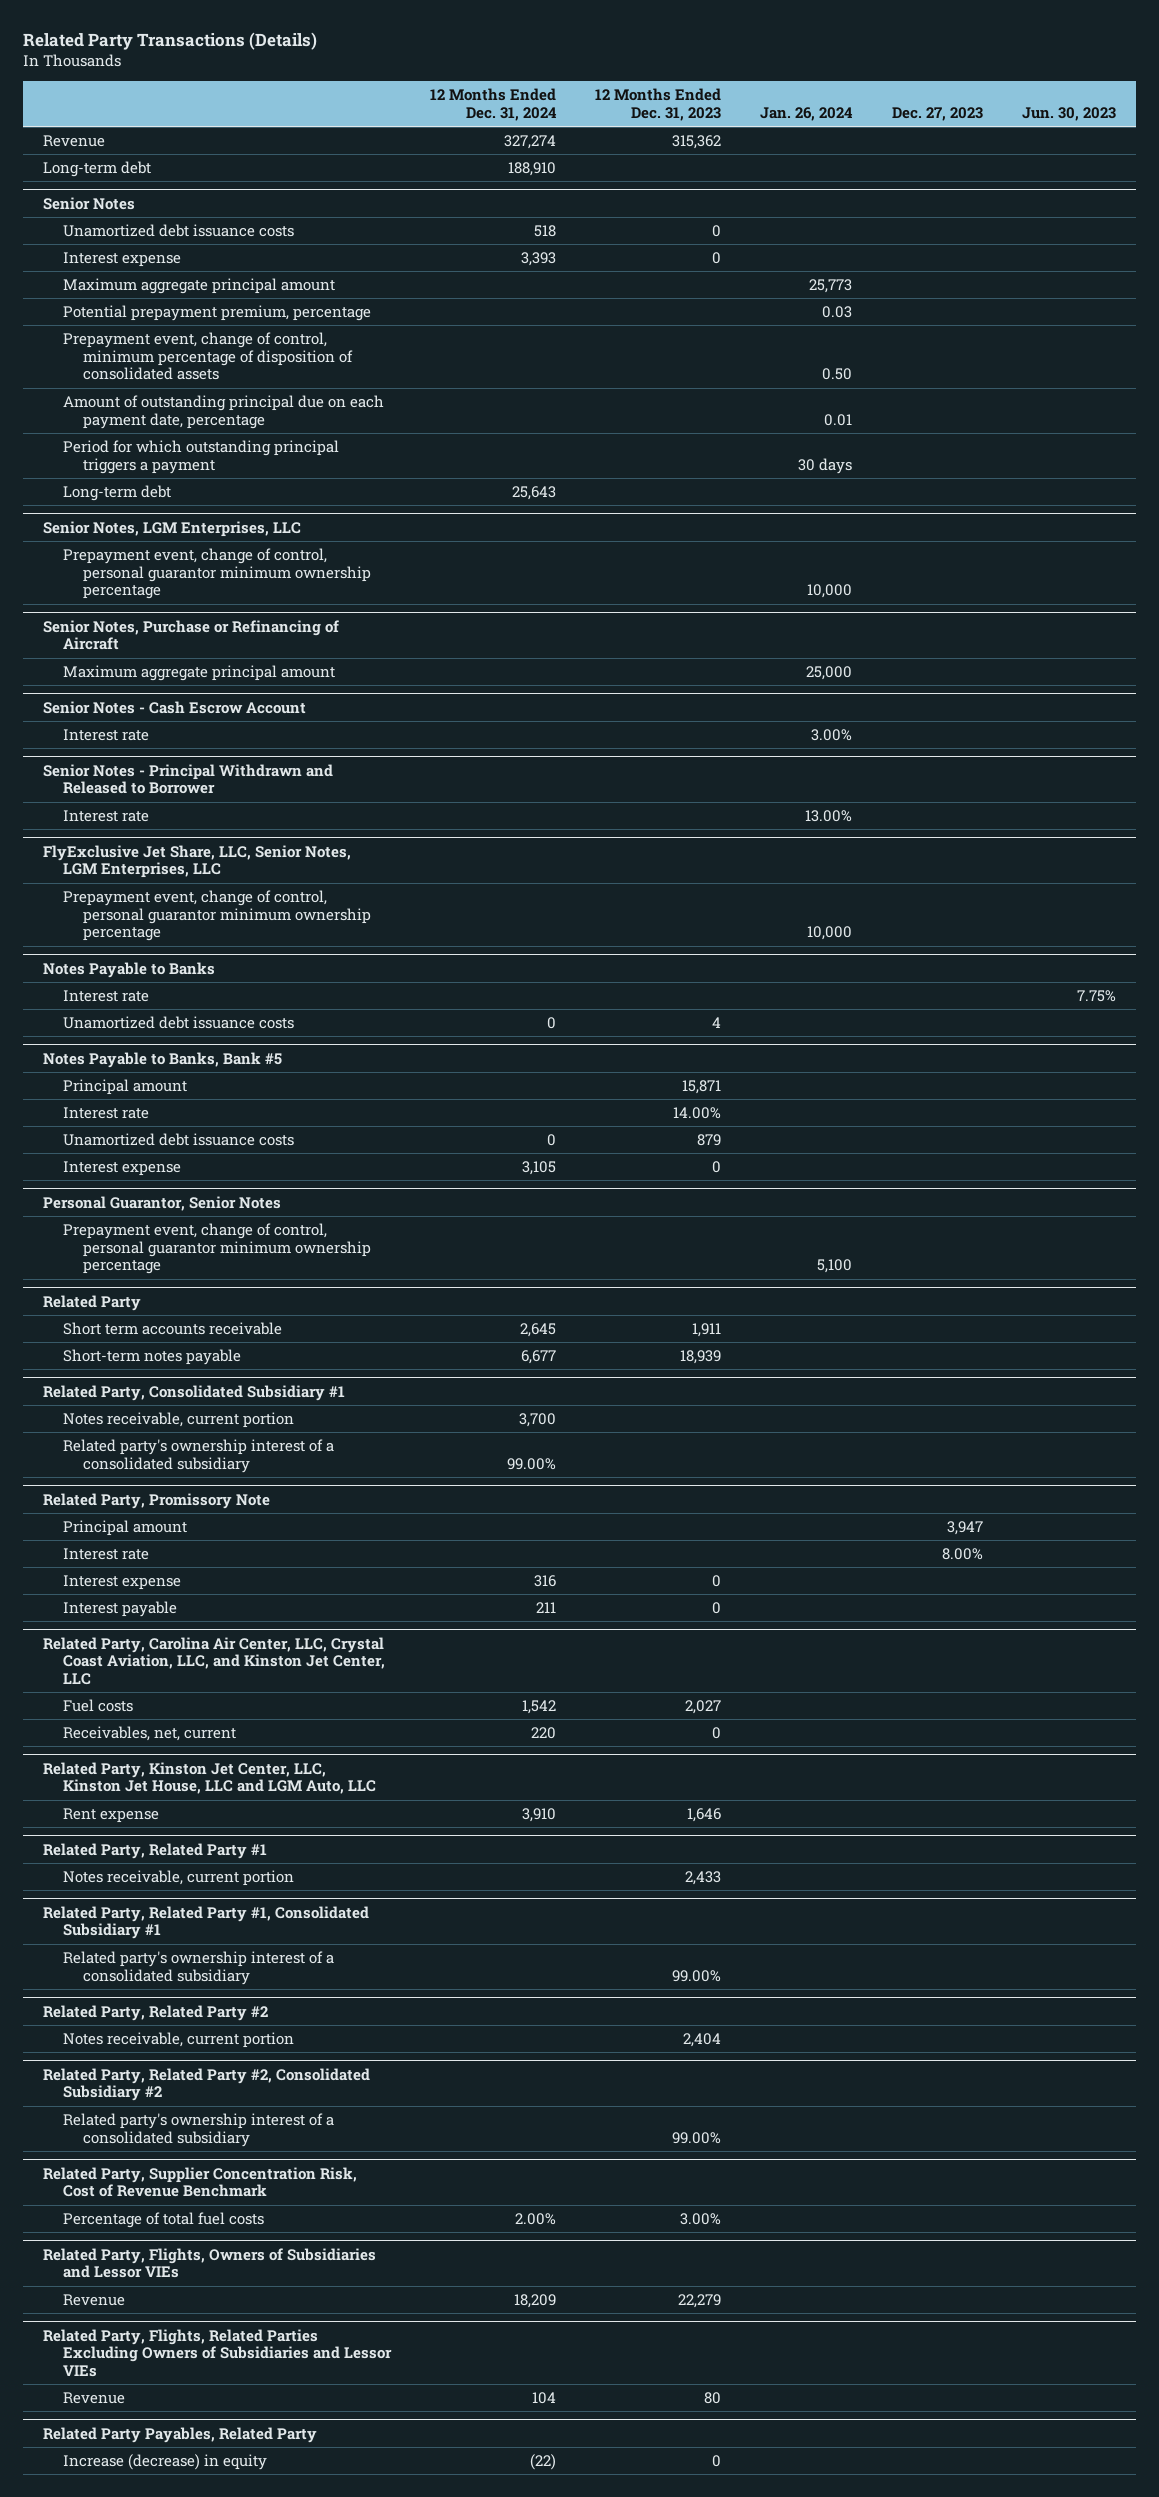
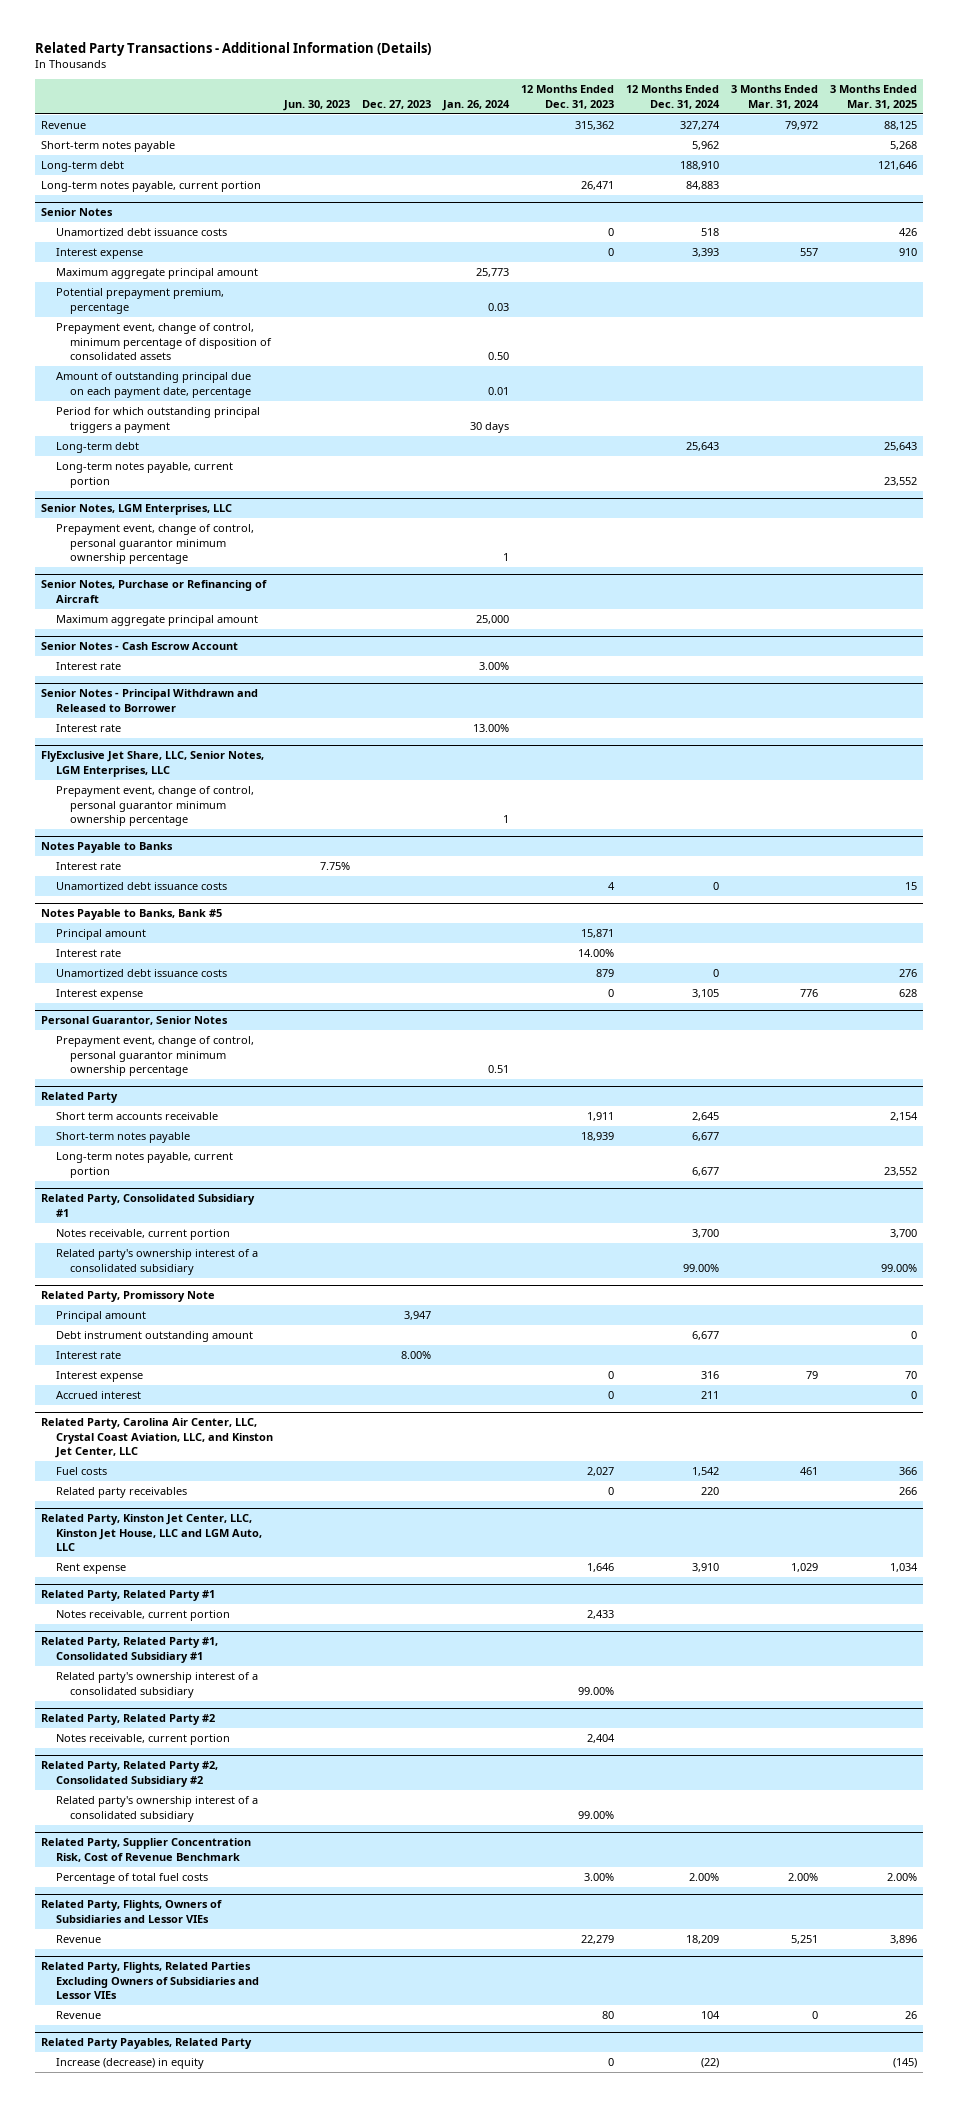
[23,32,318,51] Related Party Transactions (Details) -> [35,41,432,56] Related Party Transactions - Additional Information (Details)
none -> [730,85,819,109] 3 Months Ended Mar. 31, 2024
none -> [829,85,917,109] 3 Months Ended Mar. 31, 2025
none -> [41,141,176,153] Short-term notes payable
none -> [41,181,262,193] Long-term notes payable, current portion
none -> [55,462,233,488] Long-term notes payable, current portion
[807,584,853,599] 10,000 -> [503,553,510,562] 1
[807,926,853,941] 10,000 -> [503,815,510,824] 1
[817,1259,853,1274] 5,100 -> [488,1065,510,1074] 0.51
none -> [55,1152,233,1178] Long-term notes payable, current portion
none -> [55,1331,253,1343] Debt instrument outstanding amount
[62,1601,177,1618] Interest payable -> [55,1391,141,1400] Accrued interest
[62,1726,236,1742] Receivables, net, current -> [55,1487,187,1499] Related party receivables

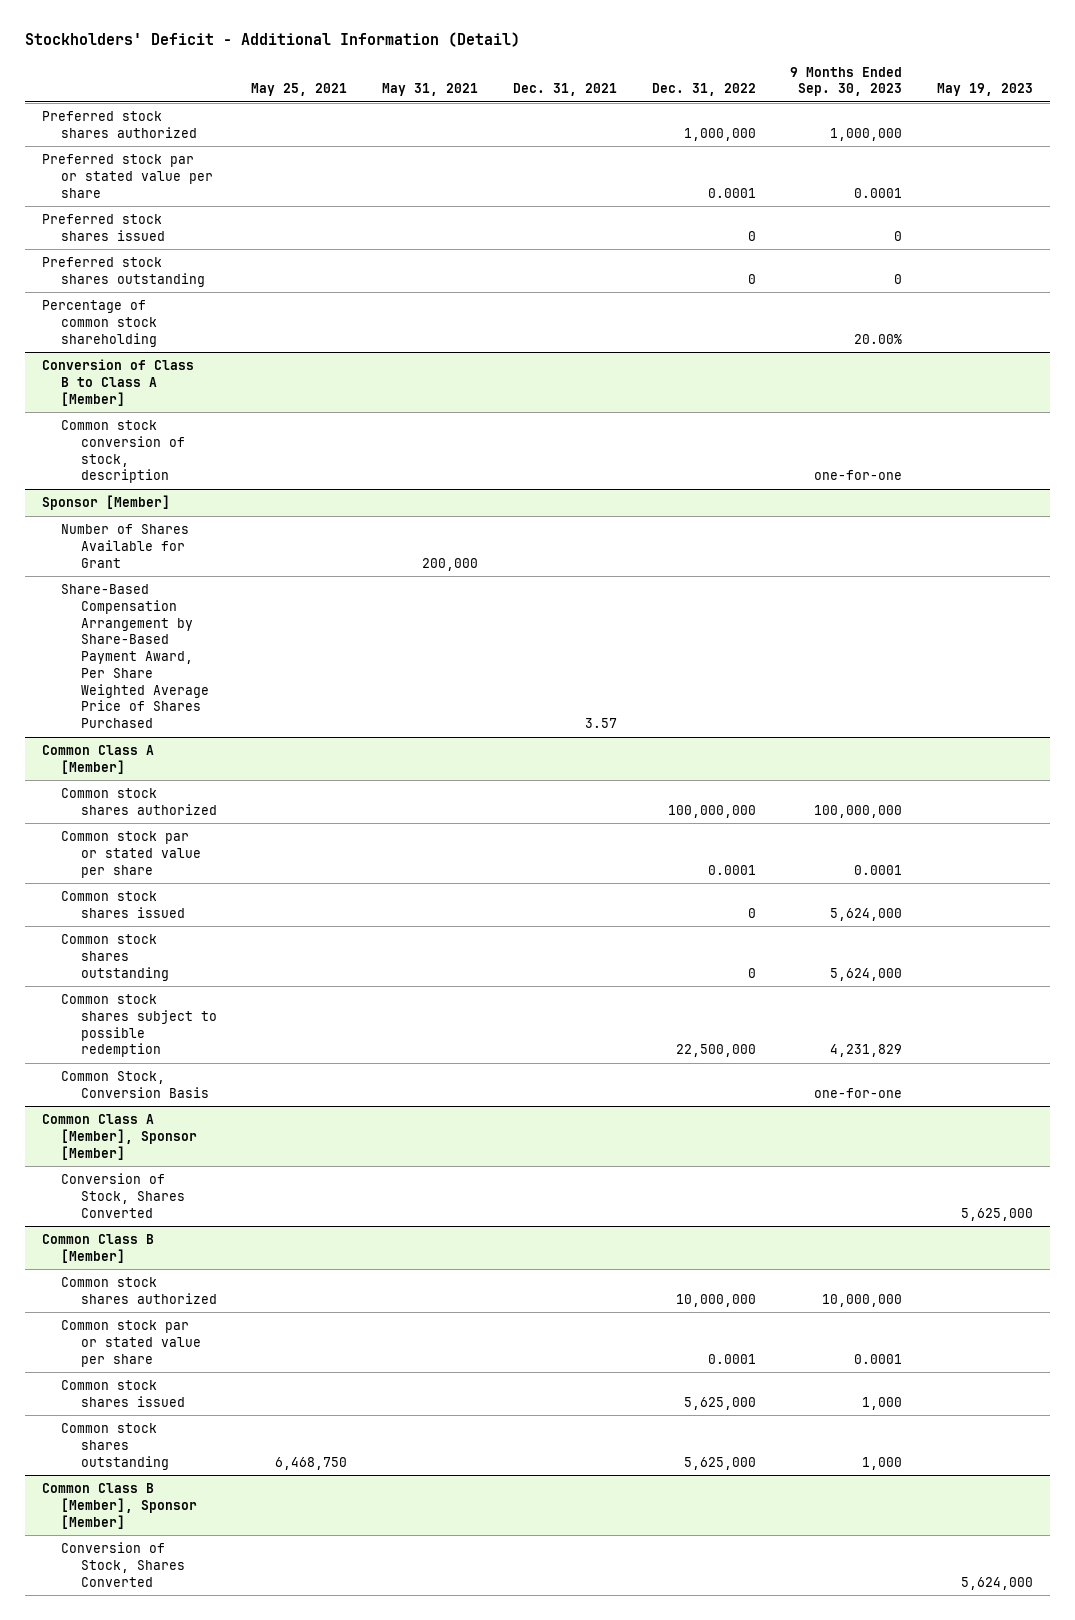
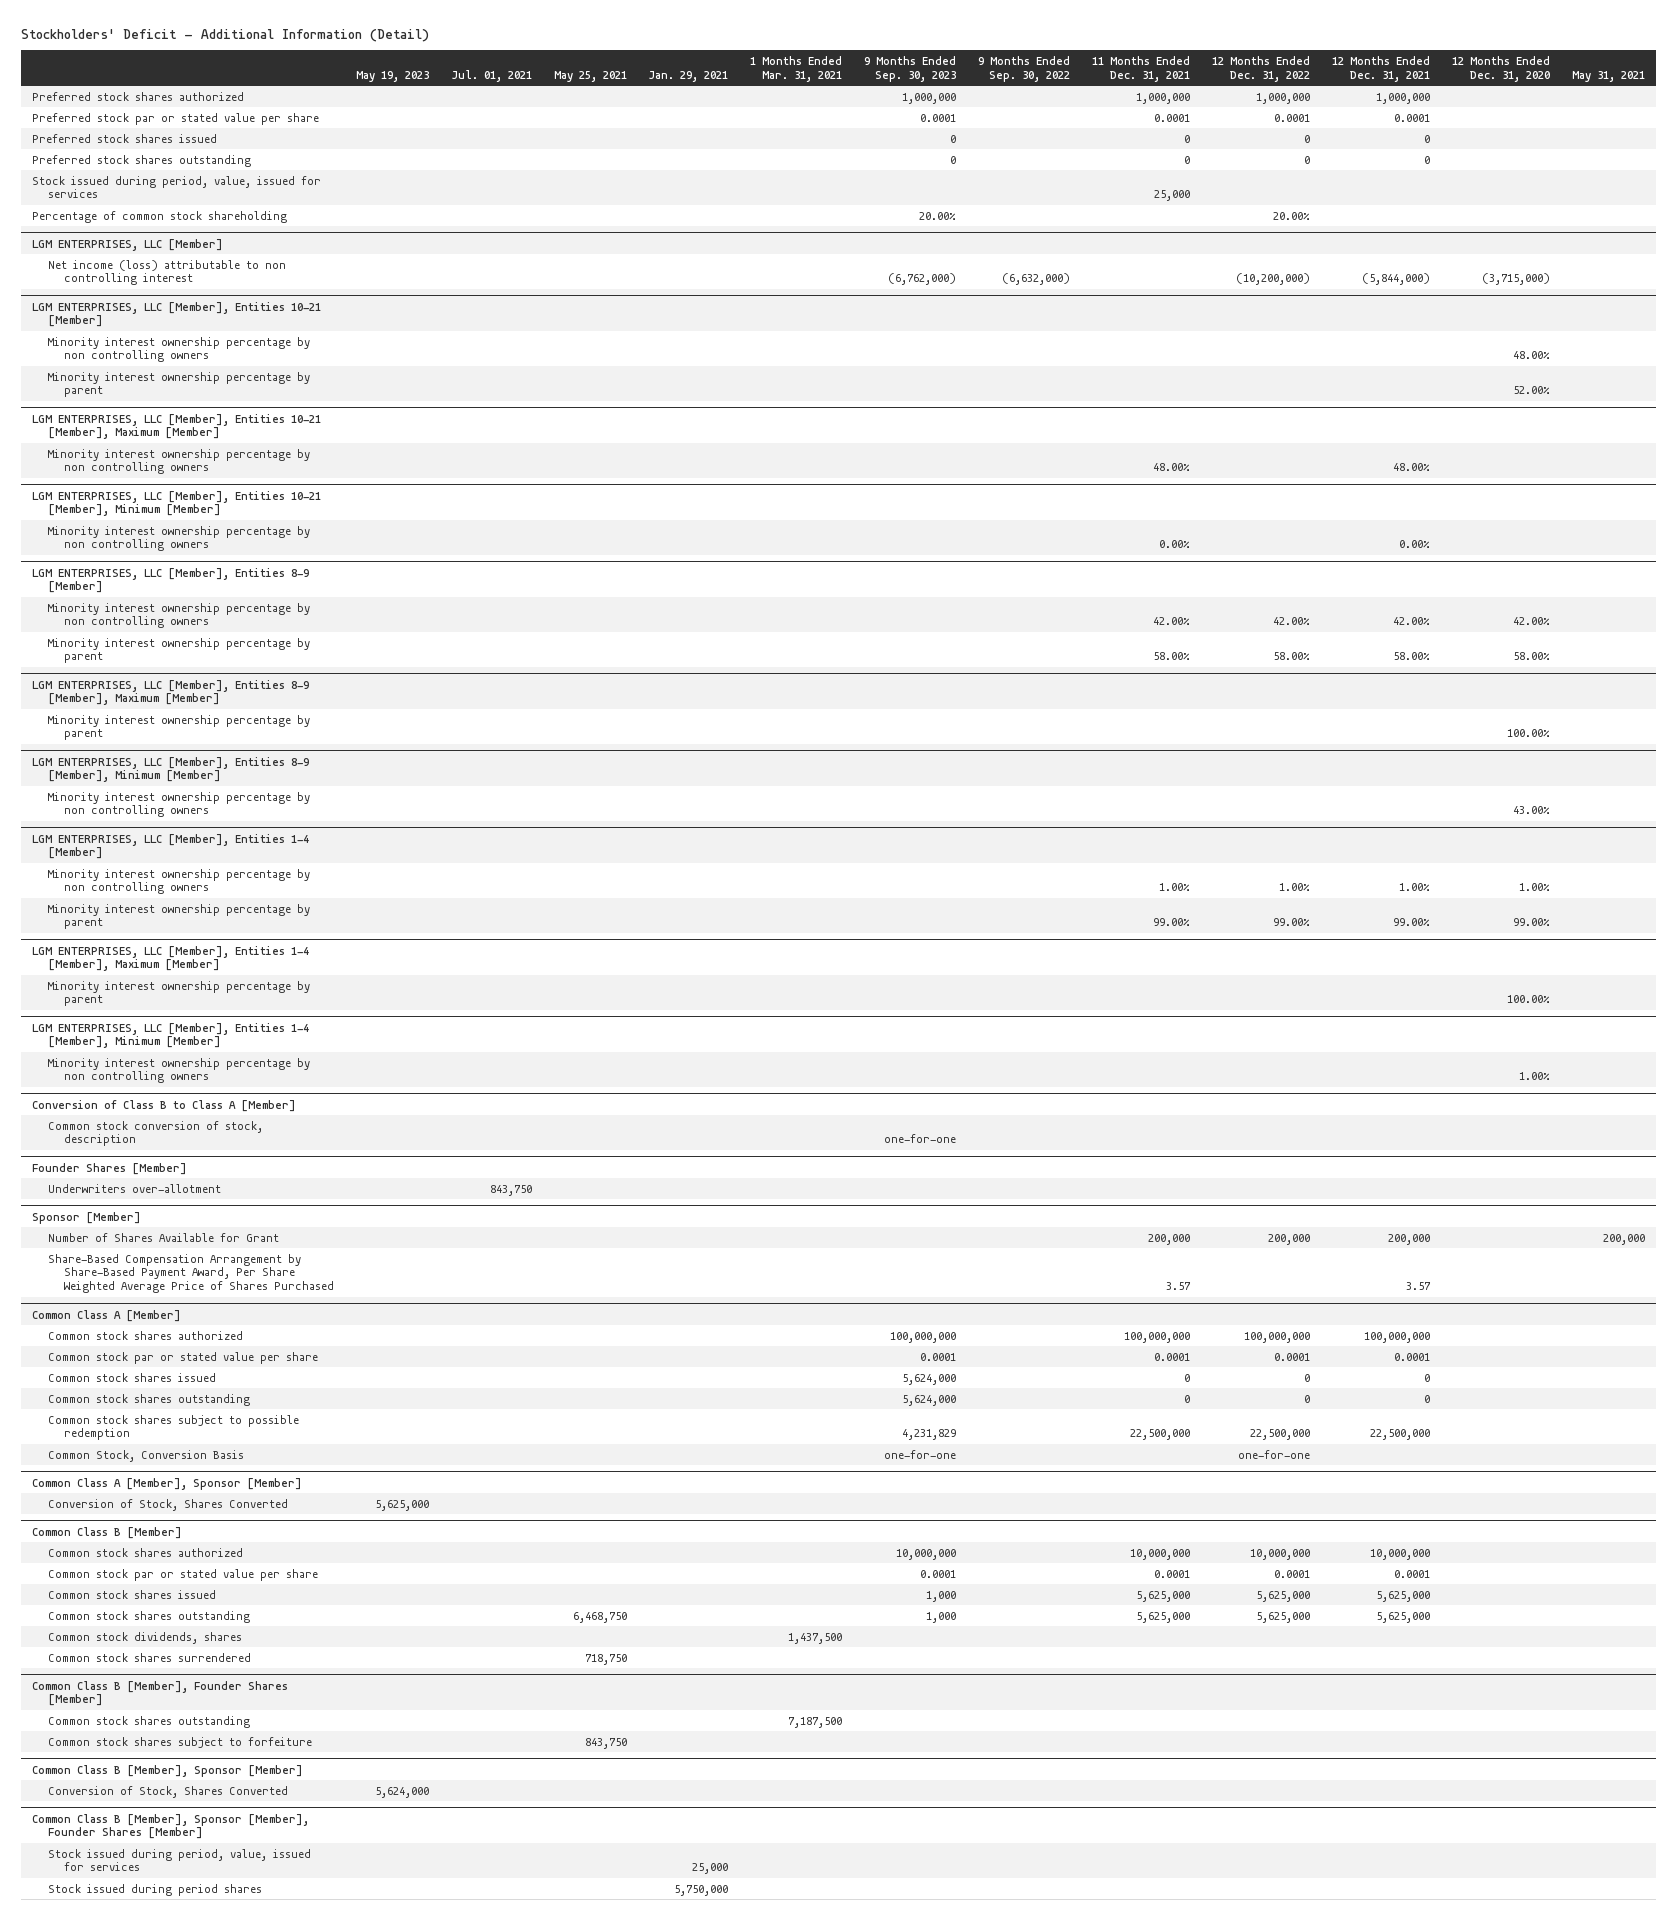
[512,83,617,97] Dec. 31, 2021 -> none
[651,83,756,97] Dec. 31, 2022 -> none
none -> [450,69,532,82] Jul. 01, 2021
none -> [648,70,729,82] Jan. 29, 2021
none -> [750,55,843,82] 1 Months Ended Mar. 31, 2021
none -> [978,55,1071,82] 9 Months Ended Sep. 30, 2022
none -> [1092,55,1191,82] 11 Months Ended Dec. 31, 2021
none -> [1211,55,1310,82] 12 Months Ended Dec. 31, 2022
none -> [1331,55,1430,82] 12 Months Ended Dec. 31, 2021
none -> [1451,55,1550,82] 12 Months Ended Dec. 31, 2020
none -> [31,175,321,199] Stock issued during period, value, issued for services
none -> [31,238,223,251] LGM ENTERPRISES, LLC [Member]
none -> [47,259,286,286] Net income (loss) attributable to non controlling interest
none -> [31,301,321,328] LGM ENTERPRISES, LLC [Member], Entities 10-21 [Member]
none -> [47,336,310,363] Minority interest ownership percentage by non controlling owners
none -> [47,371,310,398] Minority interest ownership percentage by parent
none -> [31,413,321,440] LGM ENTERPRISES, LLC [Member], Entities 10-21 [Member], Maximum [Member]
none -> [47,448,310,475] Minority interest ownership percentage by non controlling owners
none -> [31,490,321,517] LGM ENTERPRISES, LLC [Member], Entities 10-21 [Member], Minimum [Member]
none -> [47,525,310,552] Minority interest ownership percentage by non controlling owners
none -> [31,567,309,594] LGM ENTERPRISES, LLC [Member], Entities 8-9 [Member]
none -> [47,602,310,629] Minority interest ownership percentage by non controlling owners
none -> [47,637,310,664] Minority interest ownership percentage by parent
none -> [31,679,309,706] LGM ENTERPRISES, LLC [Member], Entities 8-9 [Member], Maximum [Member]
none -> [47,714,310,741] Minority interest ownership percentage by parent
none -> [31,756,309,783] LGM ENTERPRISES, LLC [Member], Entities 8-9 [Member], Minimum [Member]
none -> [47,791,310,818] Minority interest ownership percentage by non controlling owners
none -> [31,833,309,860] LGM ENTERPRISES, LLC [Member], Entities 1-4 [Member]
none -> [47,868,310,895] Minority interest ownership percentage by non controlling owners
none -> [47,903,310,930] Minority interest ownership percentage by parent
none -> [31,945,309,972] LGM ENTERPRISES, LLC [Member], Entities 1-4 [Member], Maximum [Member]
none -> [47,980,310,1007] Minority interest ownership percentage by parent
none -> [31,1022,309,1049] LGM ENTERPRISES, LLC [Member], Entities 1-4 [Member], Minimum [Member]
none -> [47,1057,310,1084] Minority interest ownership percentage by non controlling owners
none -> [31,1162,187,1175] Founder Shares [Member]
none -> [47,1183,221,1193] Underwriters over-allotment
none -> [47,1631,242,1644] Common stock dividends, shares
none -> [47,1652,251,1662] Common stock shares surrendered
none -> [31,1680,288,1707] Common Class B [Member], Founder Shares [Member]
none -> [47,1715,250,1728] Common stock shares outstanding
none -> [47,1736,312,1748] Common stock shares subject to forfeiture
none -> [31,1813,309,1840] Common Class B [Member], Sponsor [Member], Founder Shares [Member]
none -> [47,1848,311,1872] Stock issued during period, value, issued for services
none -> [47,1883,262,1896] Stock issued during period shares

